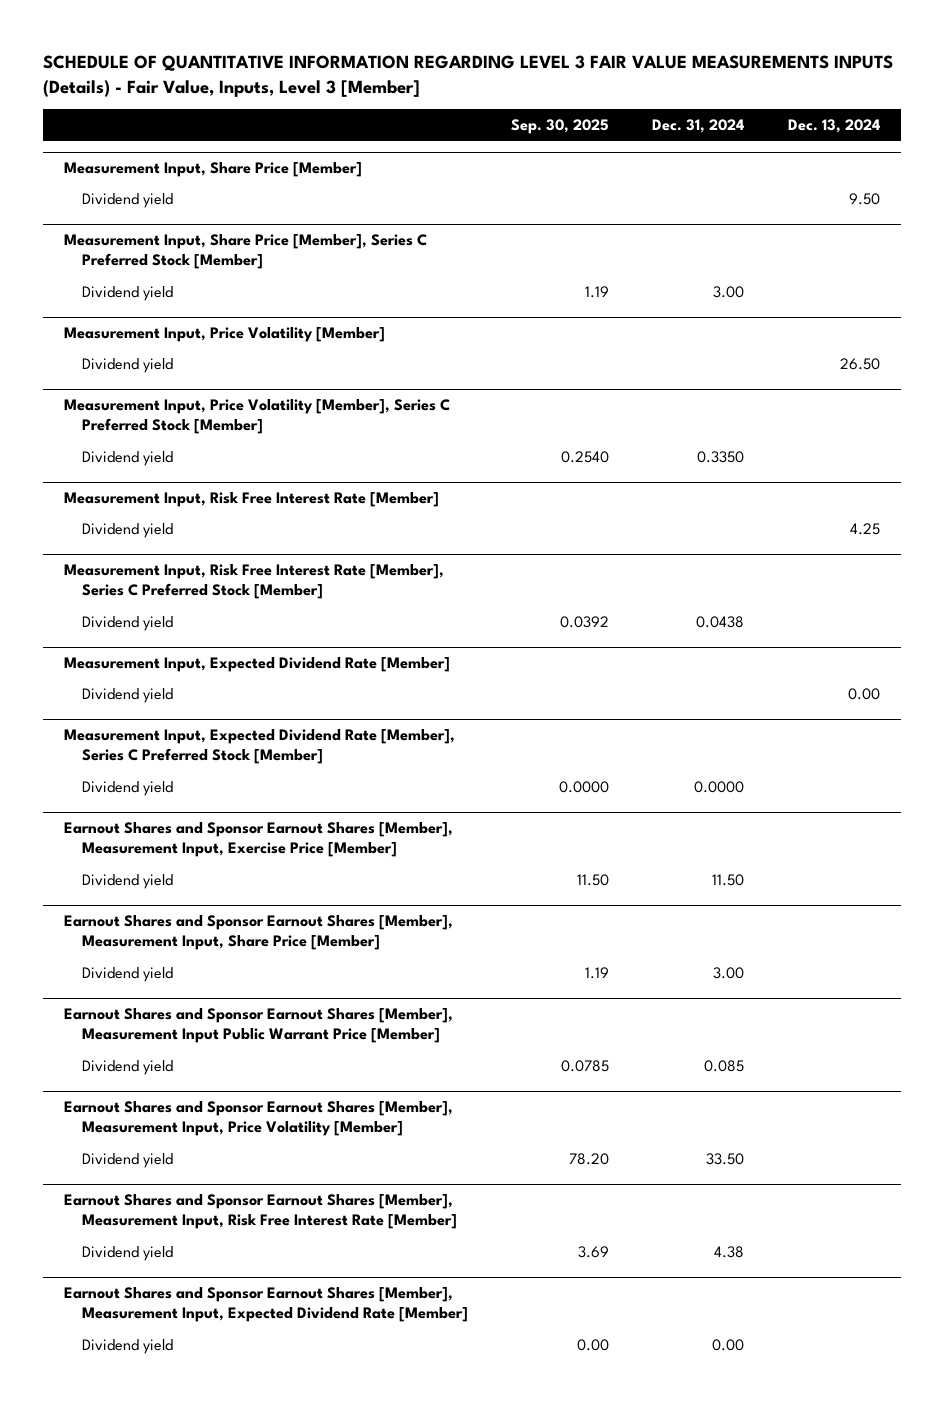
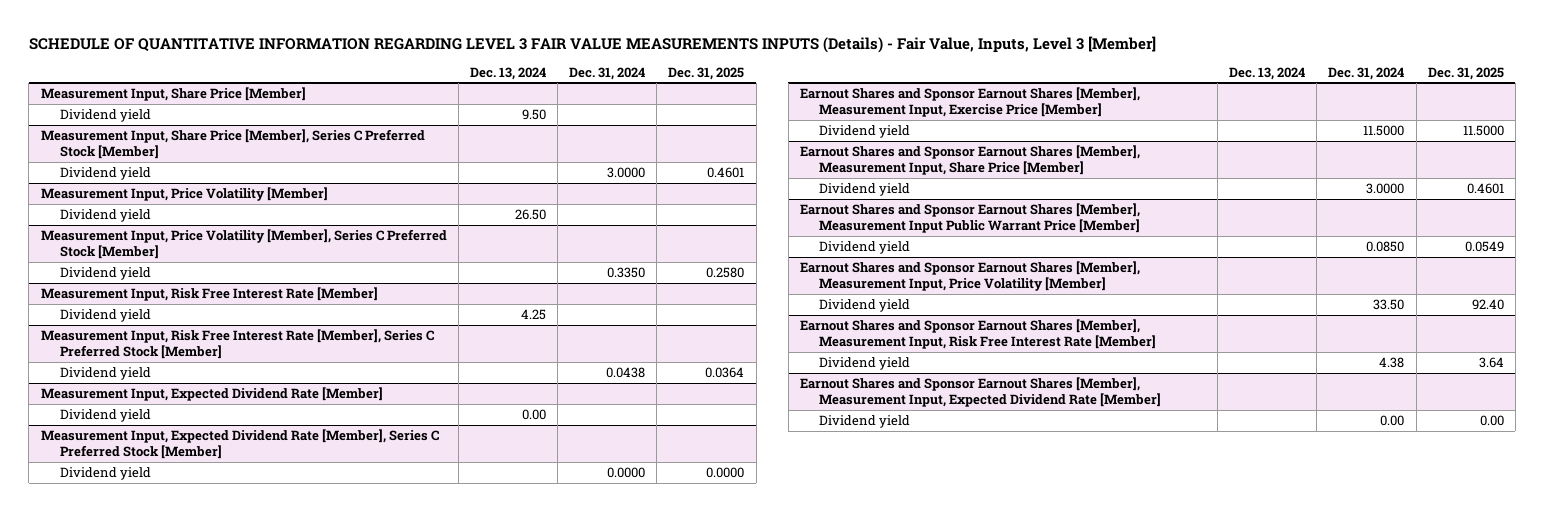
[510,119,609,135] Sep. 30, 2025 -> none
none -> [668,66,745,80] Dec. 31, 2025
[713,285,745,298] 3.00 -> [607,166,646,178] 3.0000
[712,873,745,886] 11.50 -> [1363,124,1405,136] 11.5000
[713,966,745,979] 3.00 -> [1366,182,1405,194] 3.0000
[704,1059,745,1072] 0.085 -> [1366,240,1405,252] 0.0850

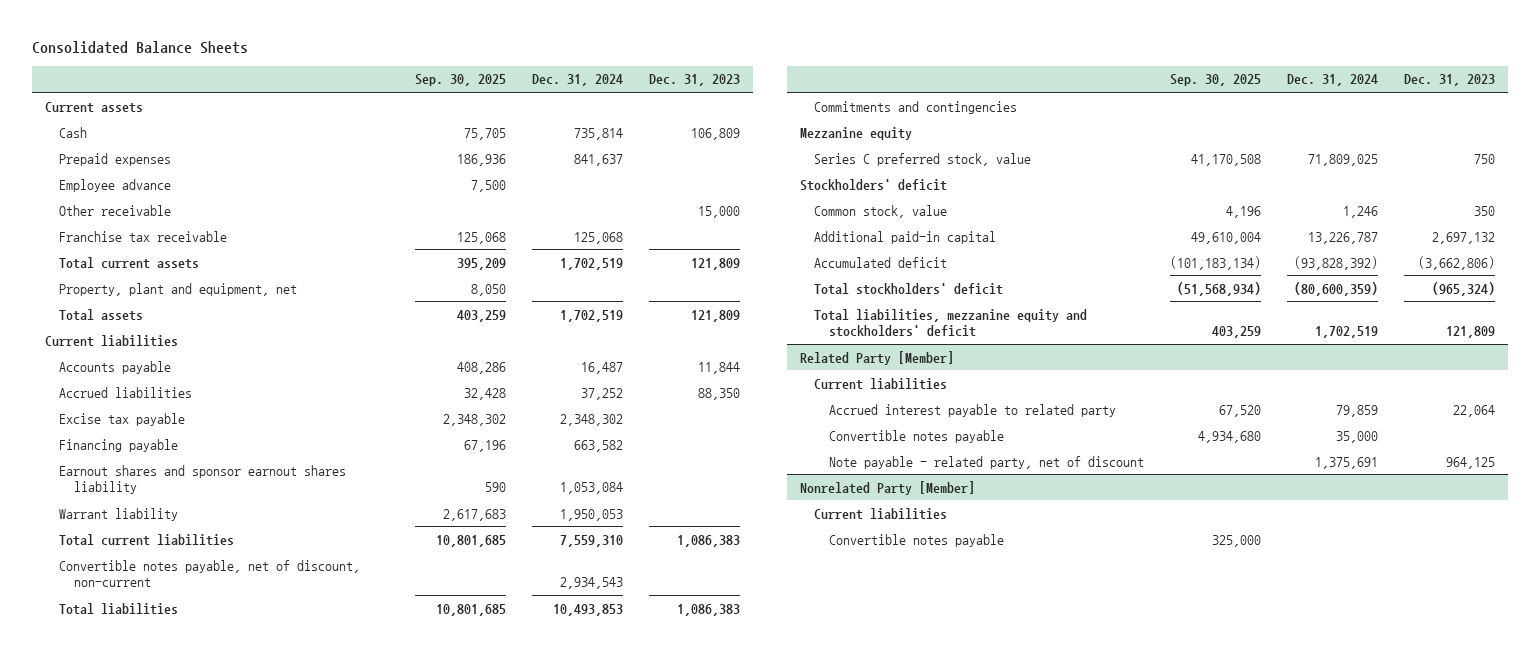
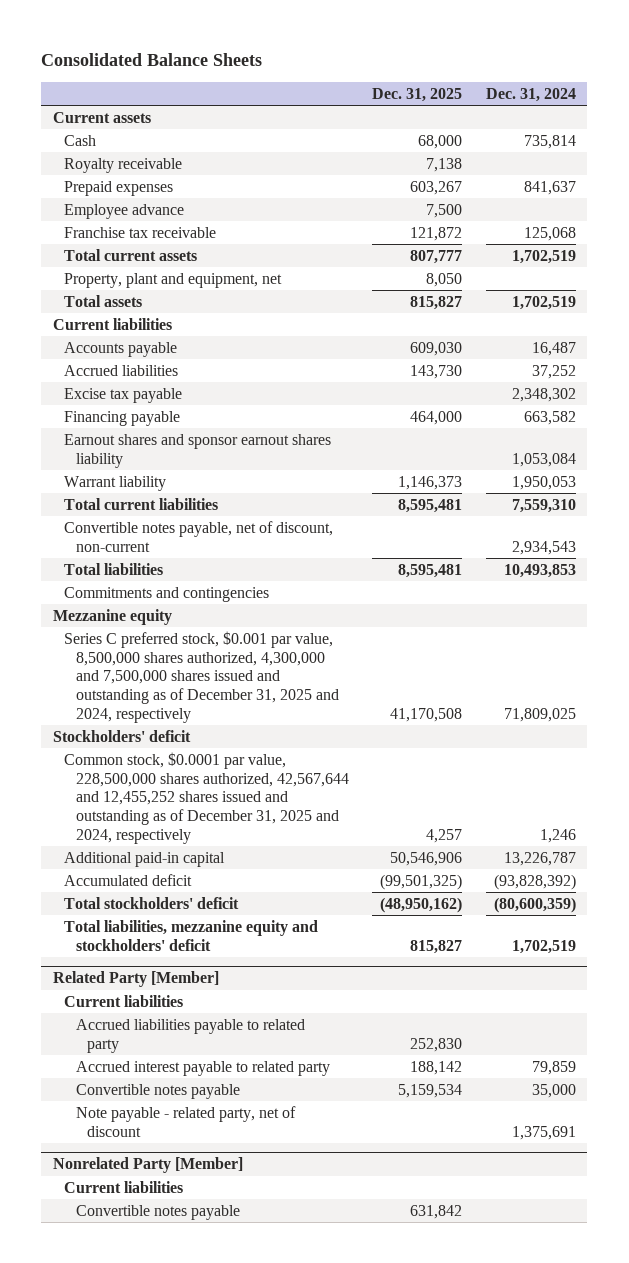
[414,74,506,87] Sep. 30, 2025 -> none
[648,74,740,87] Dec. 31, 2023 -> none
none -> [372,87,463,102] Dec. 31, 2025
none -> [64,157,183,173] Royalty receivable
[59,204,172,216] Other receivable -> none
[814,152,1032,166] Series C preferred stock, value -> [64,630,339,723] Series C preferred stock, $0.001 par value, 8,500,000 shares authorized, 4,300,000 and 7,500,000 shares issued and outstanding as of December 31, 2025 and 2024, respectively
[814,204,948,218] Common stock, value -> [64,751,349,844] Common stock, $0.0001 par value, 228,500,000 shares authorized, 42,567,644 and 12,455,252 shares issued and outstanding as of December 31, 2025 and 2024, respectively
none -> [75,1018,305,1053] Accrued liabilities payable to related party

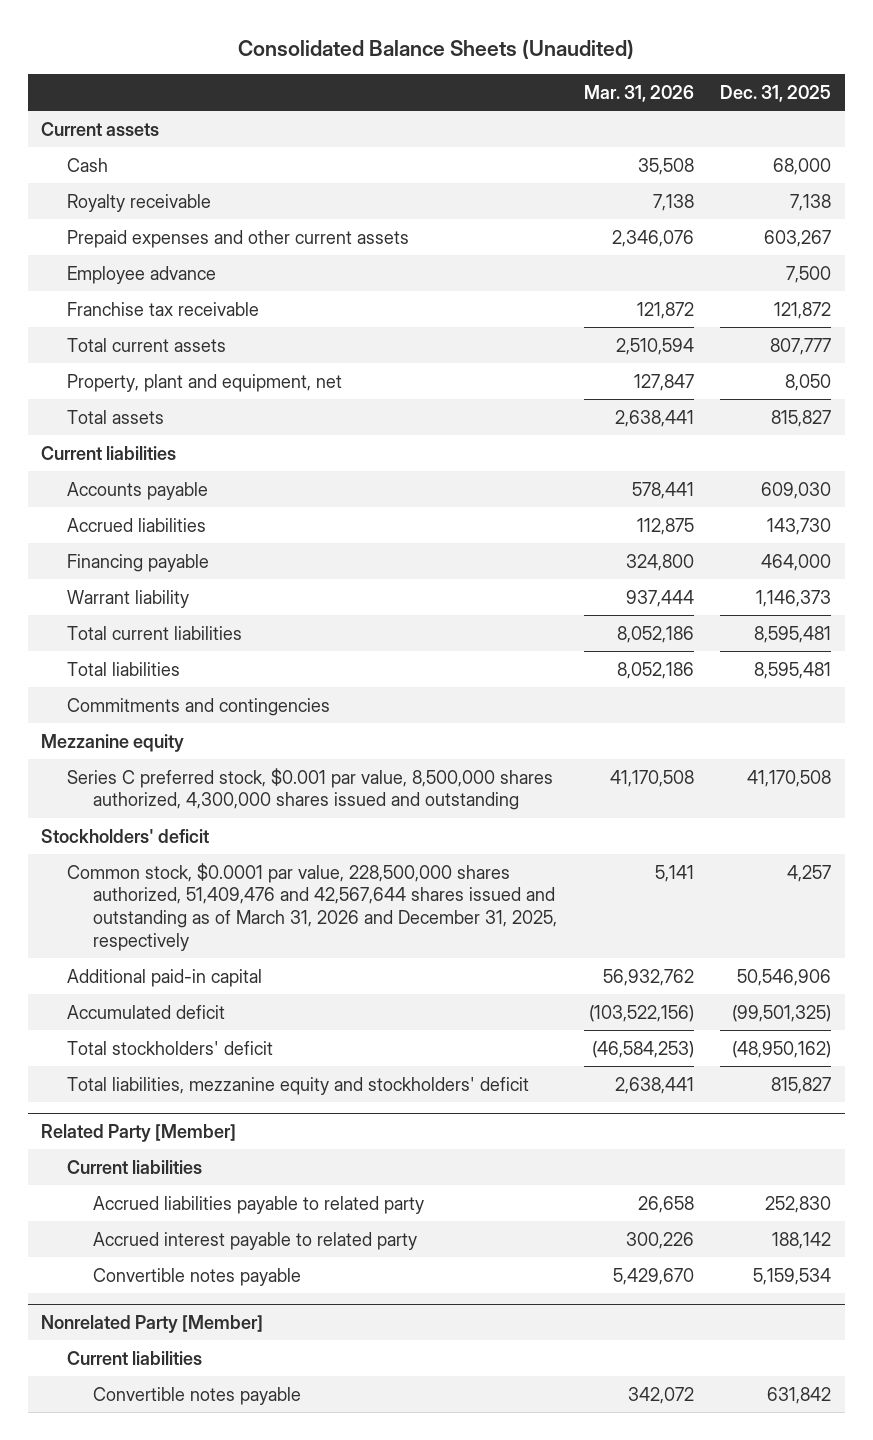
[41,52,263,66] Consolidated Balance Sheets -> [238,38,635,59] Consolidated Balance Sheets (Unaudited)
[485,87,576,102] Dec. 31, 2024 -> none
none -> [583,84,694,102] Mar. 31, 2026
[64,180,174,196] Prepaid expenses -> [67,229,410,248] Prepaid expenses and other current assets
[64,387,183,403] Excise tax payable -> none
[64,433,332,468] Earnout shares and sponsor earnout shares liability -> none
[64,520,334,552] Convertible notes payable, net of discount, non-current -> none
[64,630,339,723] Series C preferred stock, $0.001 par value, 8,500,000 shares authorized, 4,300,000 and 7,500,000 shares issued and outstanding as of December 31, 2025 and 2024, respectively -> [67,767,554,811] Series C preferred stock, $0.001 par value, 8,500,000 shares authorized, 4,300,000 shares issued and outstanding
[64,751,349,844] Common stock, $0.0001 par value, 228,500,000 shares authorized, 42,567,644 and 12,455,252 shares issued and outstanding as of December 31, 2025 and 2024, respectively -> [67,862,558,951] Common stock, $0.0001 par value, 228,500,000 shares authorized, 51,409,476 and 42,567,644 shares issued and outstanding as of March 31, 2026 and December 31, 2025, respectively
[75,1105,296,1137] Note payable - related party, net of discount -> none

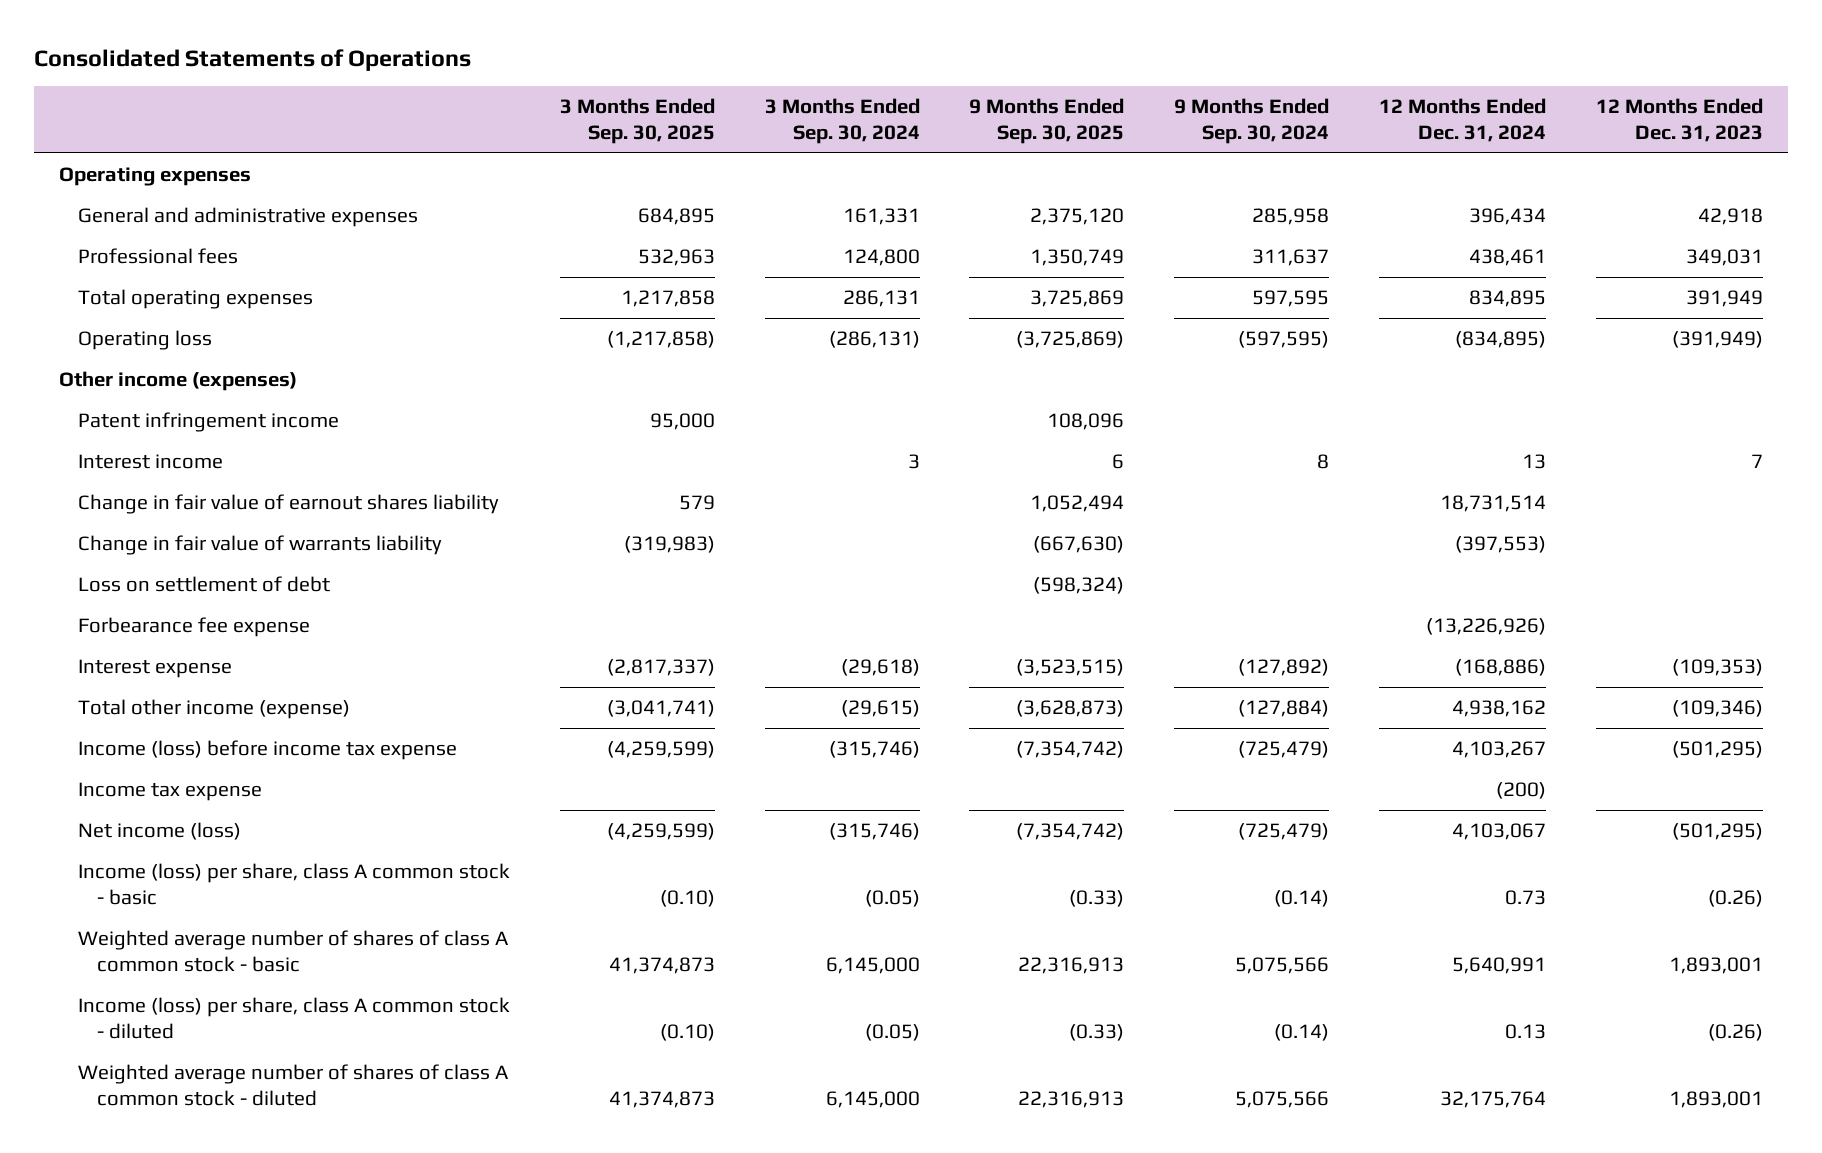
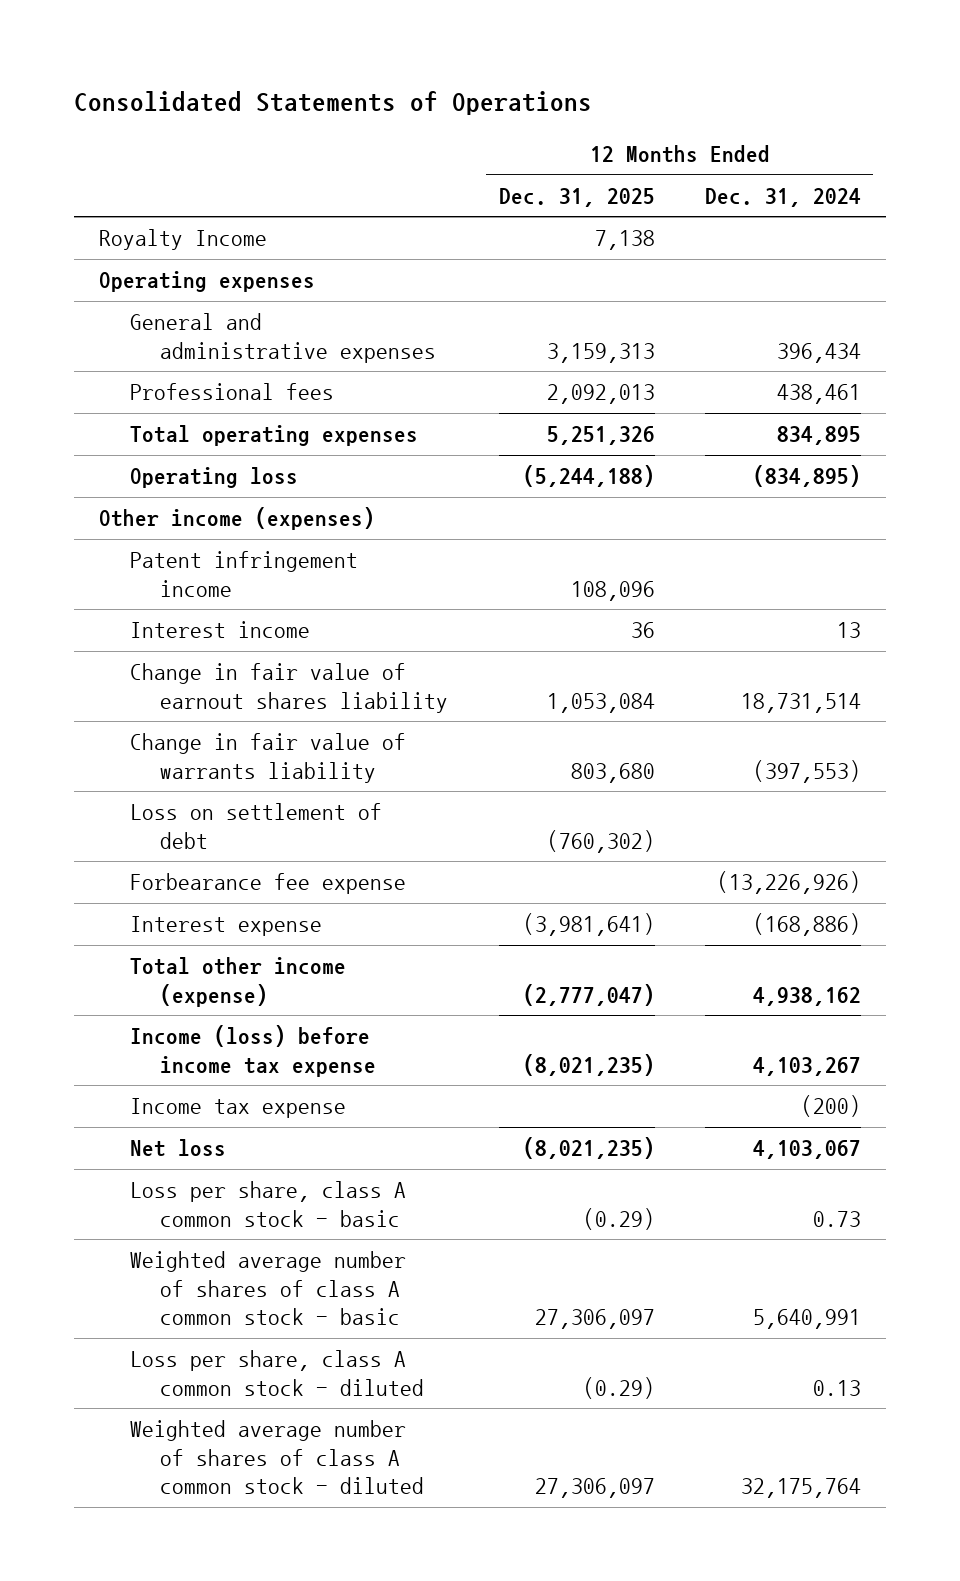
[559,98,715,144] 3 Months Ended Sep. 30, 2025 -> none
[764,98,920,144] 3 Months Ended Sep. 30, 2024 -> none
[969,98,1125,144] 9 Months Ended Sep. 30, 2025 -> none
[1174,98,1330,144] 9 Months Ended Sep. 30, 2024 -> none
[1595,98,1763,142] 12 Months Ended Dec. 31, 2023 -> none
none -> [498,187,655,207] Dec. 31, 2025
none -> [99,229,268,251] Royalty Income
[78,822,242,841] Net income (loss) -> [129,1139,226,1158] Net loss
[78,863,511,905] Income (loss) per share, class A common stock - basic -> [129,1181,406,1227] Loss per share, class A common stock - basic
[78,997,511,1039] Income (loss) per share, class A common stock - diluted -> [129,1350,425,1396] Loss per share, class A common stock - diluted

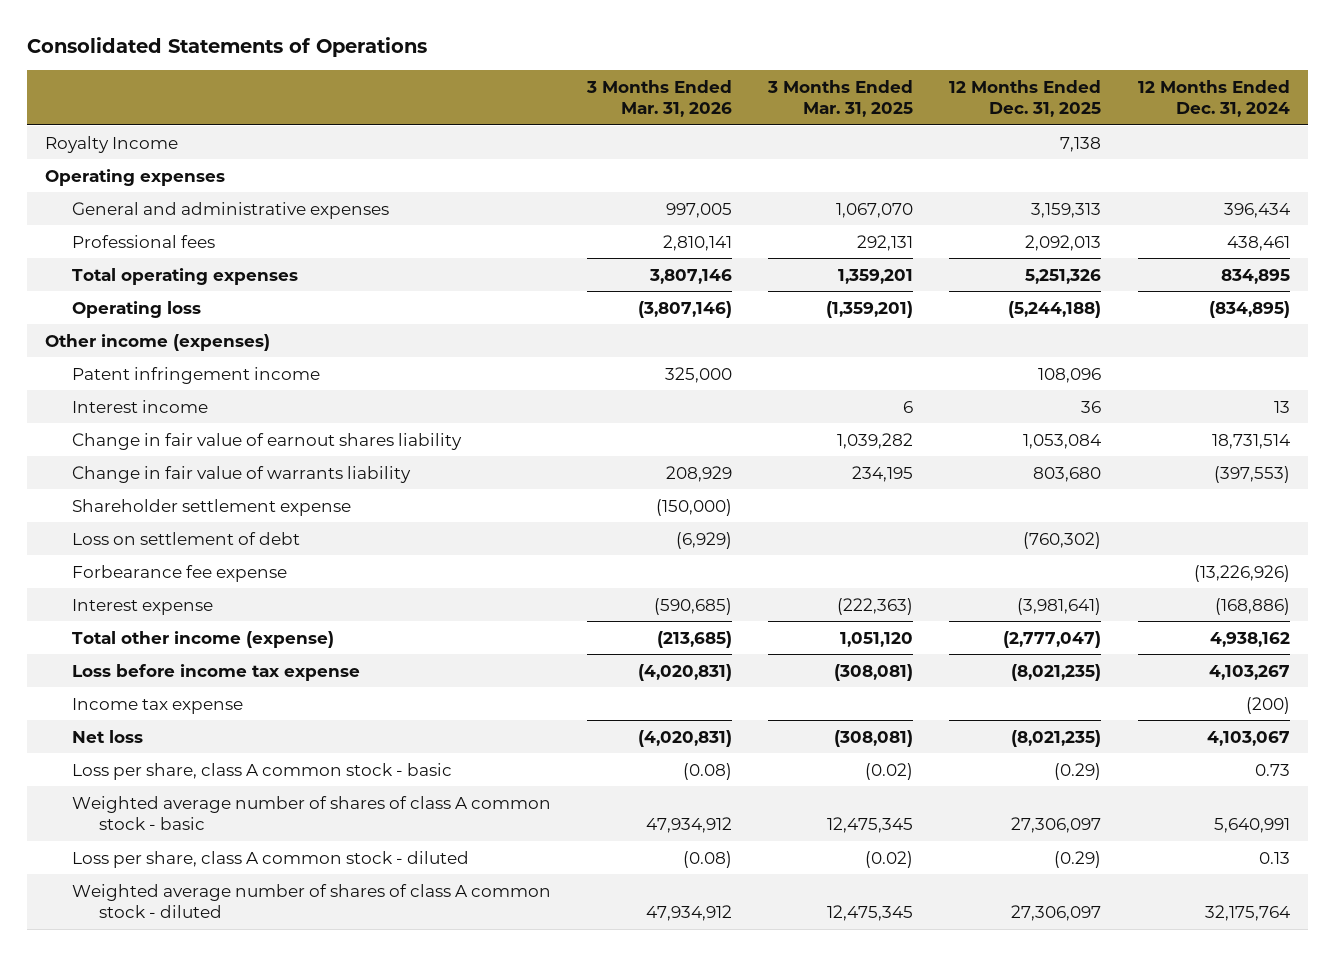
none -> [586,79,733,118] 3 Months Ended Mar. 31, 2026
none -> [767,79,914,118] 3 Months Ended Mar. 31, 2025
none -> [71,498,351,516] Shareholder settlement expense
[129,1025,377,1077] Income (loss) before income tax expense -> [71,663,360,681] Loss before income tax expense

